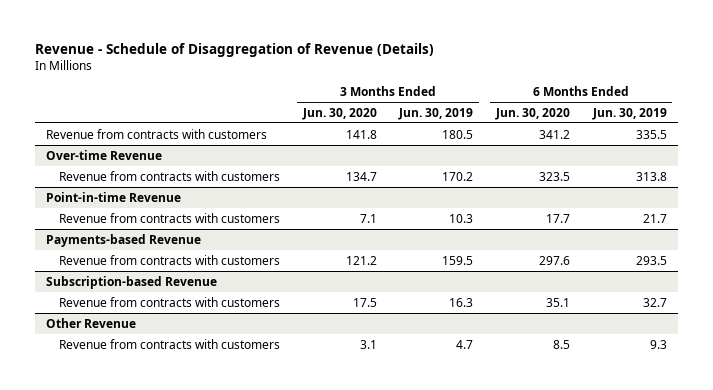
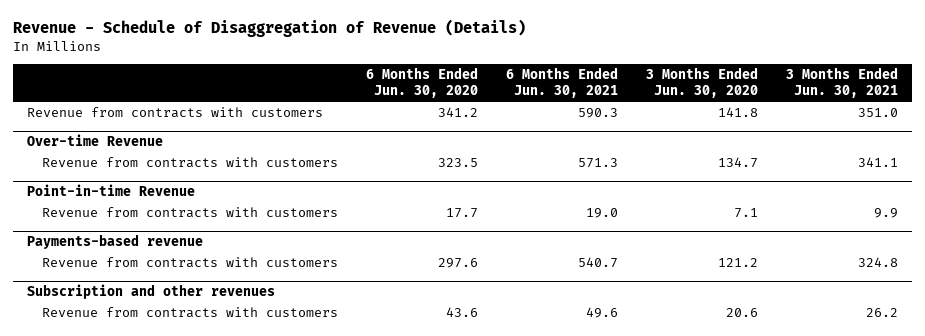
[398,107,474,120] Jun. 30, 2019 -> none
[591,107,667,120] Jun. 30, 2019 -> none
none -> [506,67,619,99] 6 Months Ended Jun. 30, 2021
none -> [786,67,899,99] 3 Months Ended Jun. 30, 2021
[46,233,202,247] Payments-based Revenue -> [26,234,203,250] Payments-based revenue
[46,275,218,289] Subscription-based Revenue -> none
[46,317,137,328] Other Revenue -> none
[58,338,280,349] Revenue from contracts with customers -> none
none -> [26,284,275,300] Subscription and other revenues
[352,297,377,307] 17.5 -> [726,308,759,318] 20.6
[546,297,571,307] 35.1 -> [446,307,479,318] 43.6

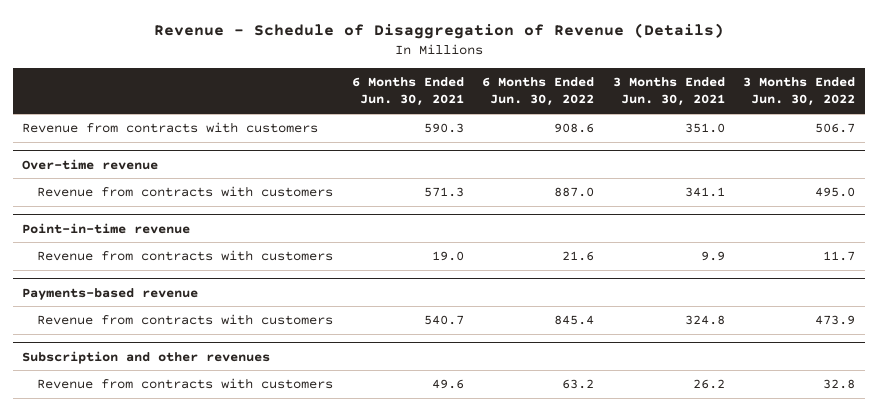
[366,67,479,99] 6 Months Ended Jun. 30, 2020 -> none
[646,67,759,99] 3 Months Ended Jun. 30, 2020 -> none
none -> [482,77,595,107] 6 Months Ended Jun. 30, 2022
none -> [743,77,856,107] 3 Months Ended Jun. 30, 2022
[26,134,163,147] Over-time Revenue -> [22,158,159,170] Over-time revenue
[26,184,195,197] Point-in-time Revenue -> [22,222,191,234] Point-in-time revenue

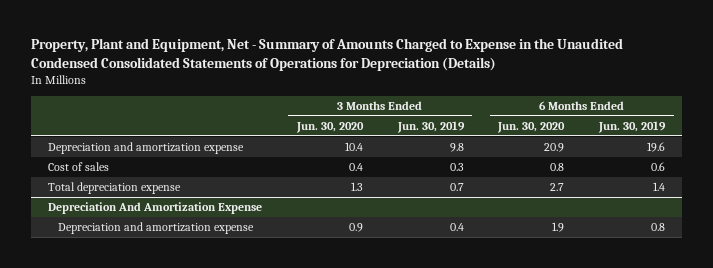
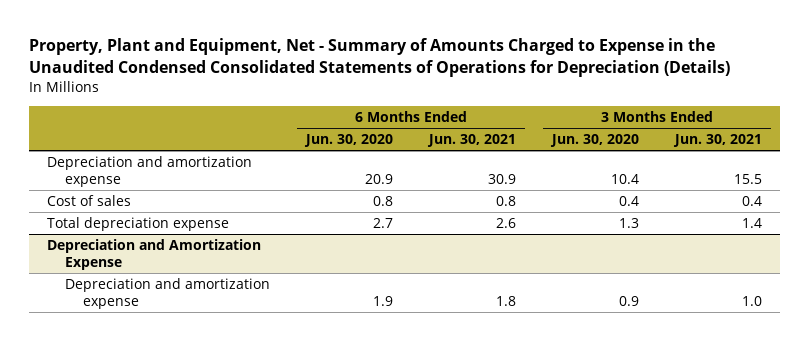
[396,120,465,133] Jun. 30, 2019 -> none
[597,120,666,133] Jun. 30, 2019 -> none
none -> [426,134,516,148] Jun. 30, 2021
none -> [672,134,762,148] Jun. 30, 2021
[48,201,263,214] Depreciation And Amortization Expense -> [47,238,262,270] Depreciation and Amortization Expense

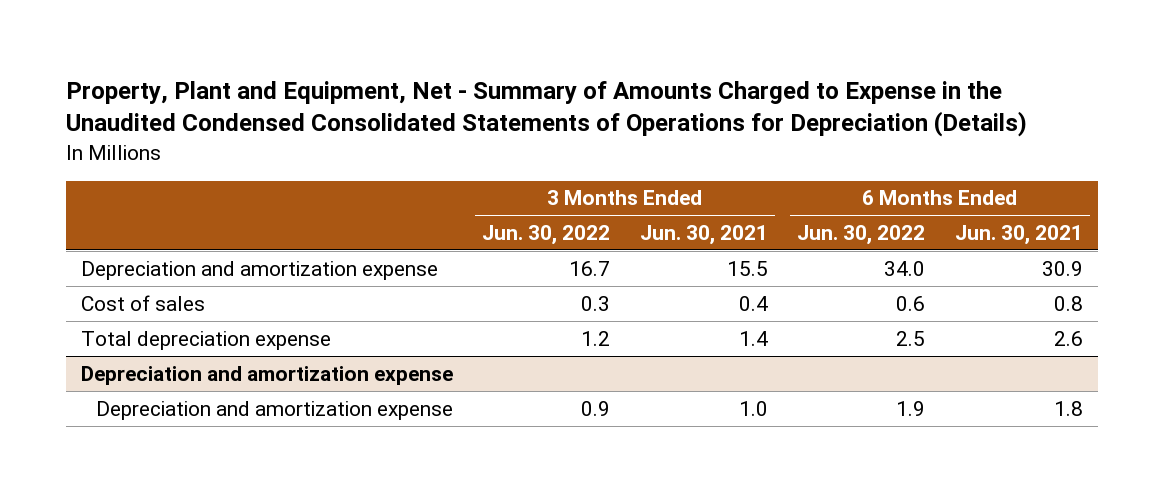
[303,134,393,148] Jun. 30, 2020 -> none
[549,134,639,148] Jun. 30, 2020 -> none
none -> [482,224,611,245] Jun. 30, 2022
none -> [797,224,926,245] Jun. 30, 2022
[47,238,262,270] Depreciation and Amortization Expense -> [80,365,453,385] Depreciation and amortization expense

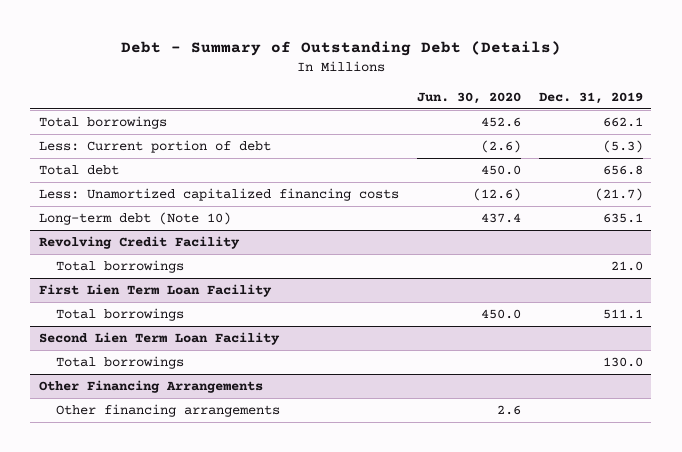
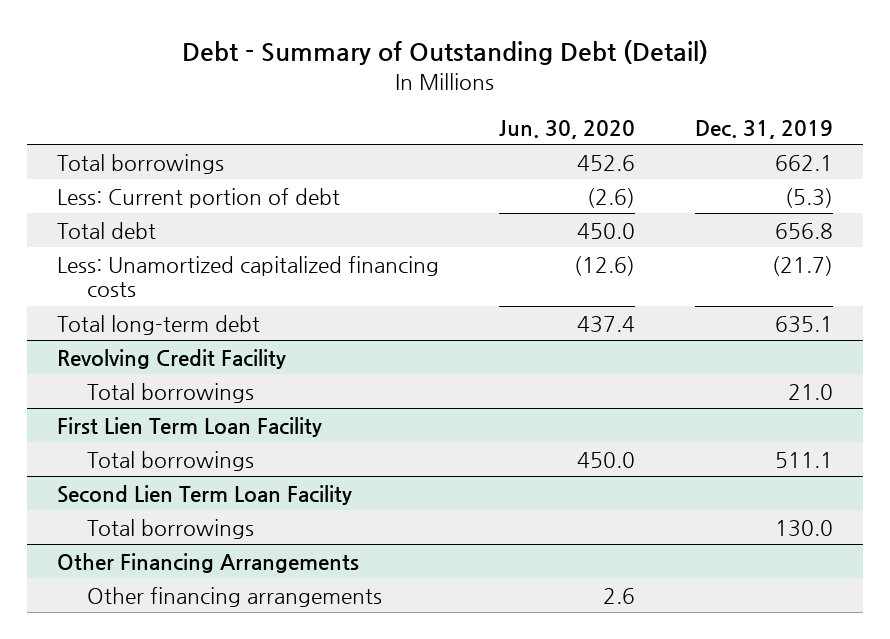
[120,41,561,57] Debt - Summary of Outstanding Debt (Details) -> [181,40,708,66] Debt - Summary of Outstanding Debt (Detail)
[39,212,232,226] Long-term debt (Note 10) -> [57,314,261,335] Total long-term debt

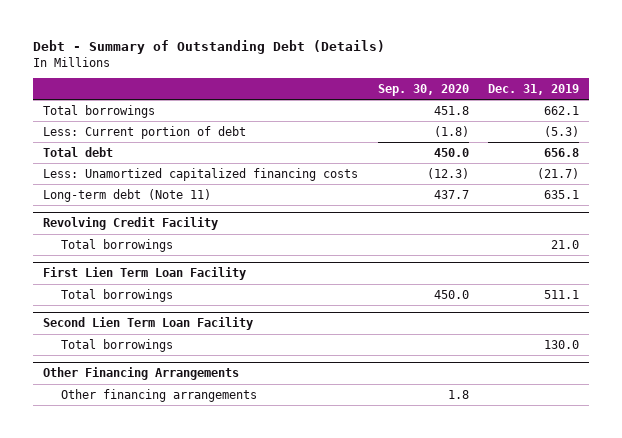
[181,40,708,66] Debt - Summary of Outstanding Debt (Detail) -> [33,40,386,55] Debt - Summary of Outstanding Debt (Details)
[498,119,635,139] Jun. 30, 2020 -> none
none -> [377,83,469,96] Sep. 30, 2020
[57,314,261,335] Total long-term debt -> [43,188,212,202] Long-term debt (Note 11)

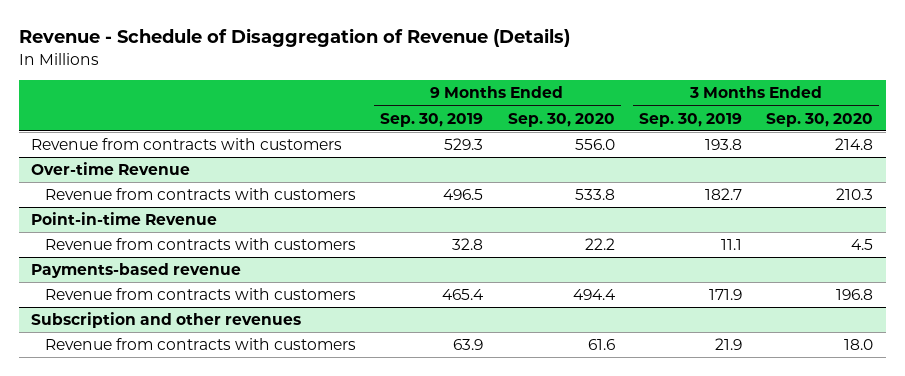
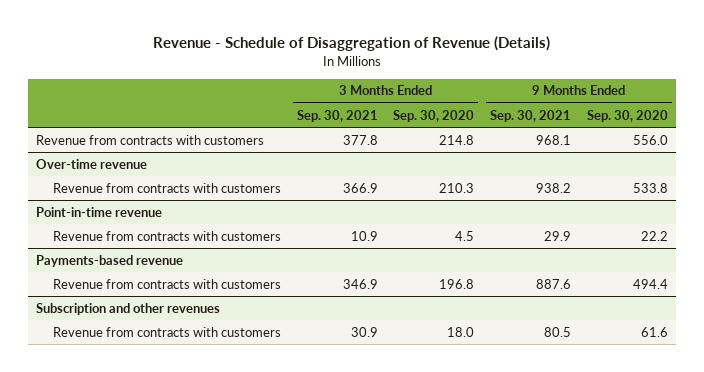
[380,112,484,127] Sep. 30, 2019 -> none
[638,112,742,127] Sep. 30, 2019 -> none
none -> [296,109,378,122] Sep. 30, 2021
none -> [490,109,572,122] Sep. 30, 2021
[31,162,191,176] Over-time Revenue -> [36,158,148,169] Over-time revenue
[31,212,218,226] Point-in-time Revenue -> [36,206,163,217] Point-in-time revenue

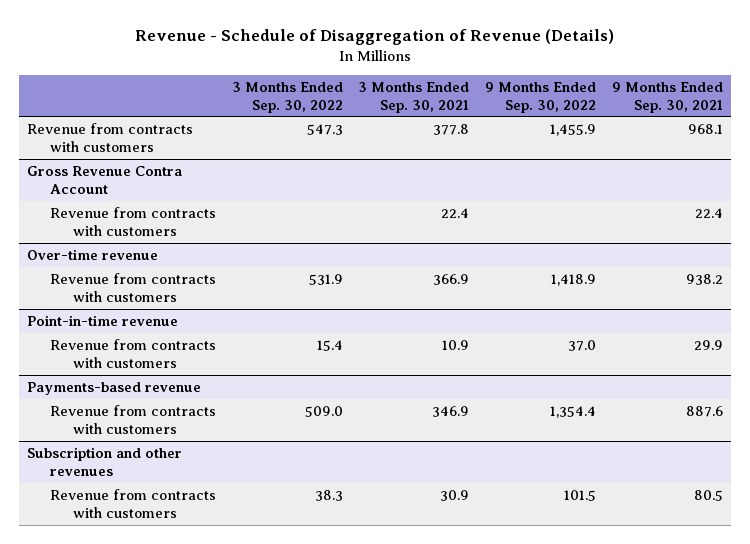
[393,109,475,122] Sep. 30, 2020 -> none
[587,109,669,122] Sep. 30, 2020 -> none
none -> [231,81,343,113] 3 Months Ended Sep. 30, 2022
none -> [485,81,597,113] 9 Months Ended Sep. 30, 2022
none -> [26,165,182,194] Gross Revenue Contra Account
none -> [49,206,216,236] Revenue from contracts with customers

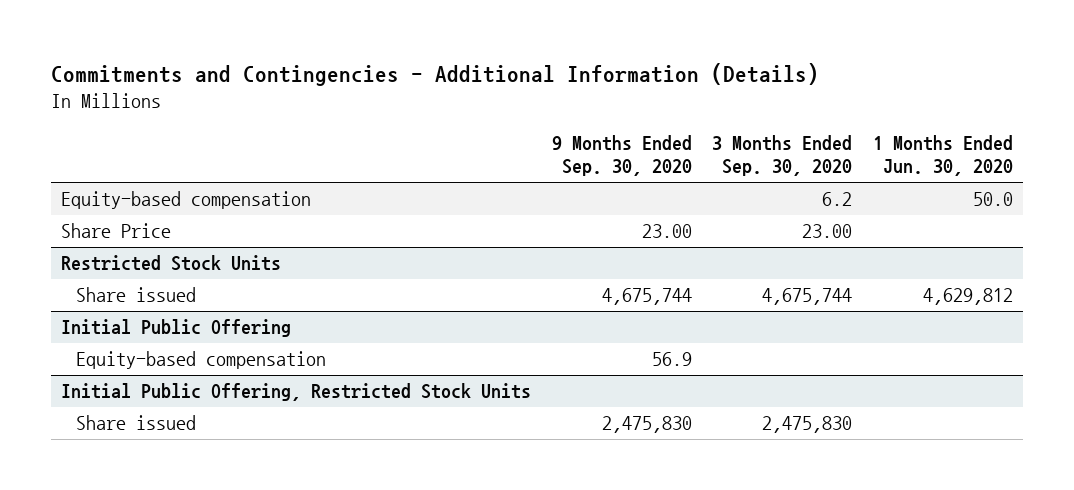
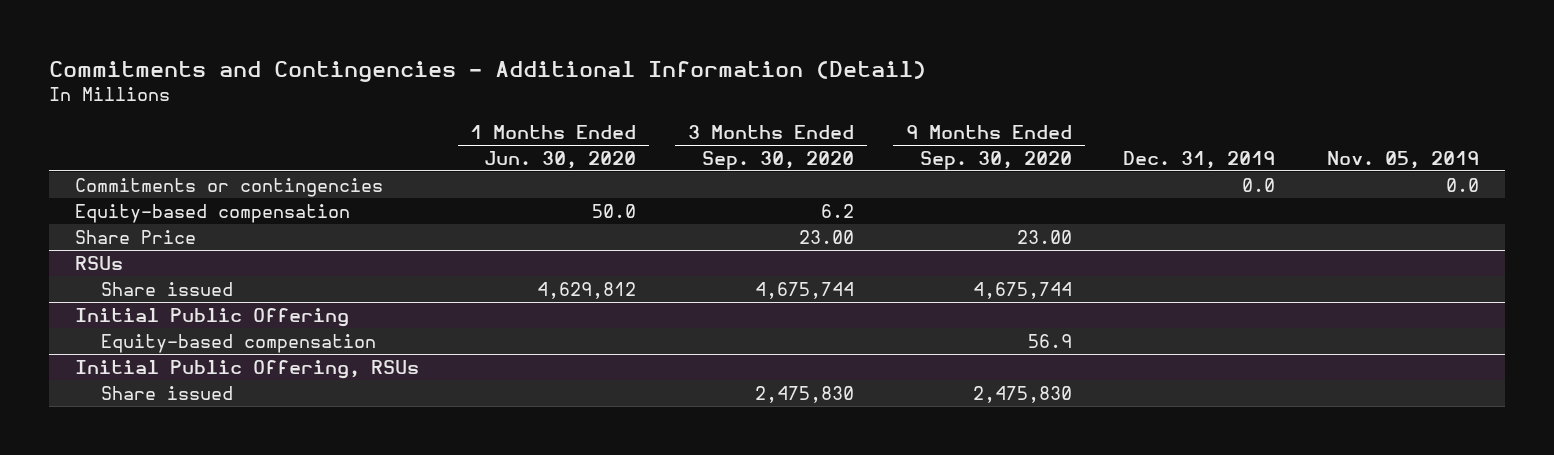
[50,63,819,87] Commitments and Contingencies - Additional Information (Details) -> [48,61,926,83] Commitments and Contingencies - Additional Information (Detail)
none -> [1123,151,1276,170] Dec. 31, 2019
none -> [1327,151,1480,170] Nov. 05, 2019
none -> [74,177,383,197] Commitments or contingencies
[61,255,282,272] Restricted Stock Units -> [74,255,123,270] RSUs
[61,383,532,402] Initial Public Offering, Restricted Stock Units -> none
none -> [74,359,419,379] Initial Public Offering, RSUs

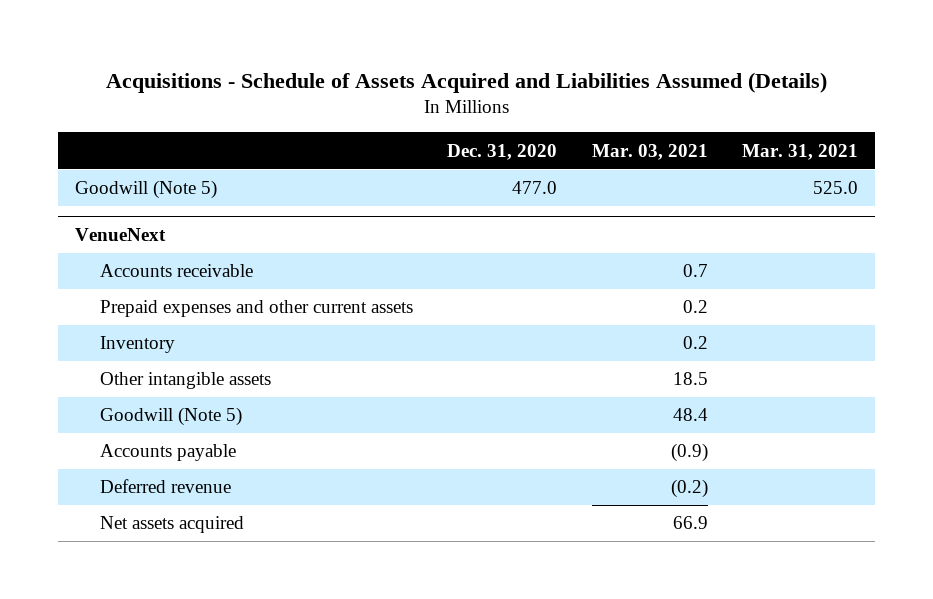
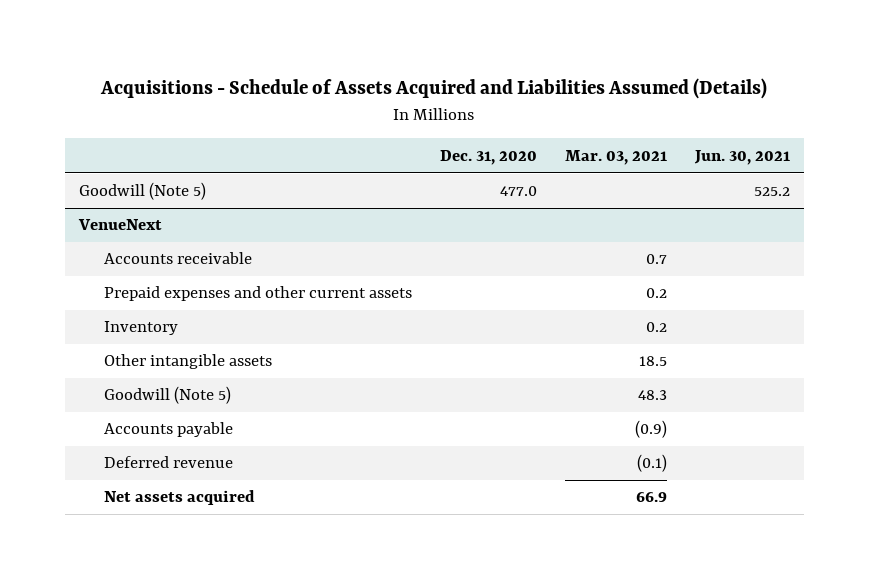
[741,143,858,160] Mar. 31, 2021 -> none
none -> [693,149,790,165] Jun. 30, 2021
[672,408,708,422] 48.4 -> [638,390,668,401] 48.3
[670,479,708,499] (0.2) -> [637,454,668,473] (0.1)

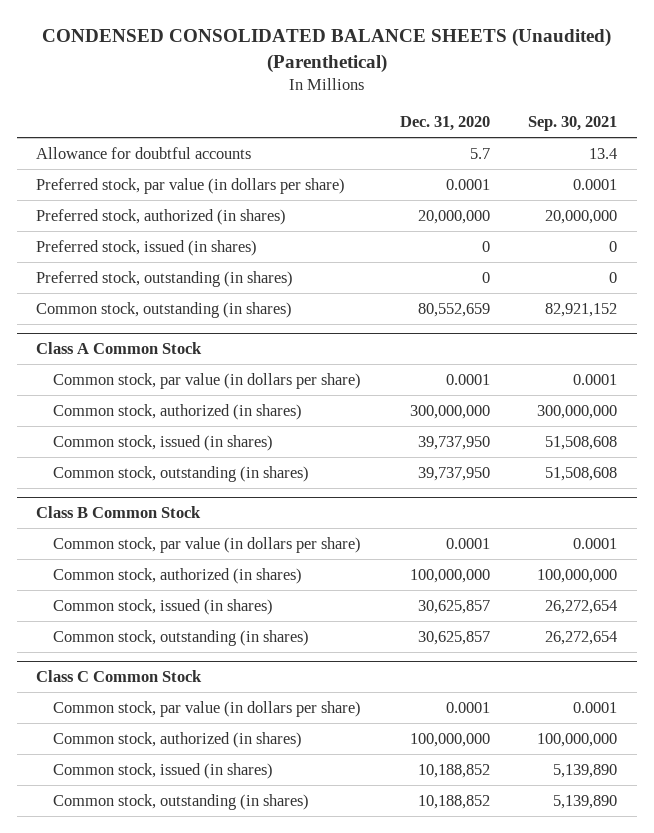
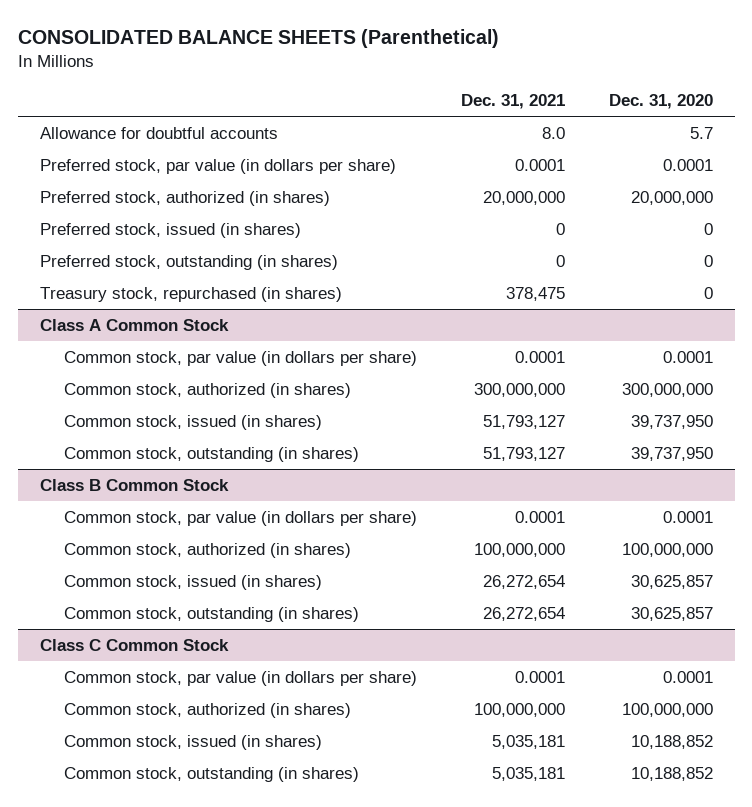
[41,28,611,73] CONDENSED CONSOLIDATED BALANCE SHEETS (Unaudited) (Parenthetical) -> [17,29,499,49] CONSOLIDATED BALANCE SHEETS (Parenthetical)
[528,116,618,132] Sep. 30, 2021 -> none
none -> [460,94,565,110] Dec. 31, 2021
[36,301,293,318] Common stock, outstanding (in shares) -> none
none -> [39,286,342,302] Treasury stock, repurchased (in shares)

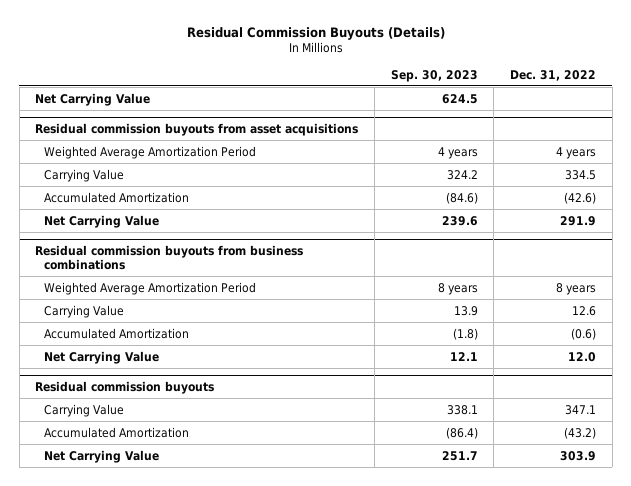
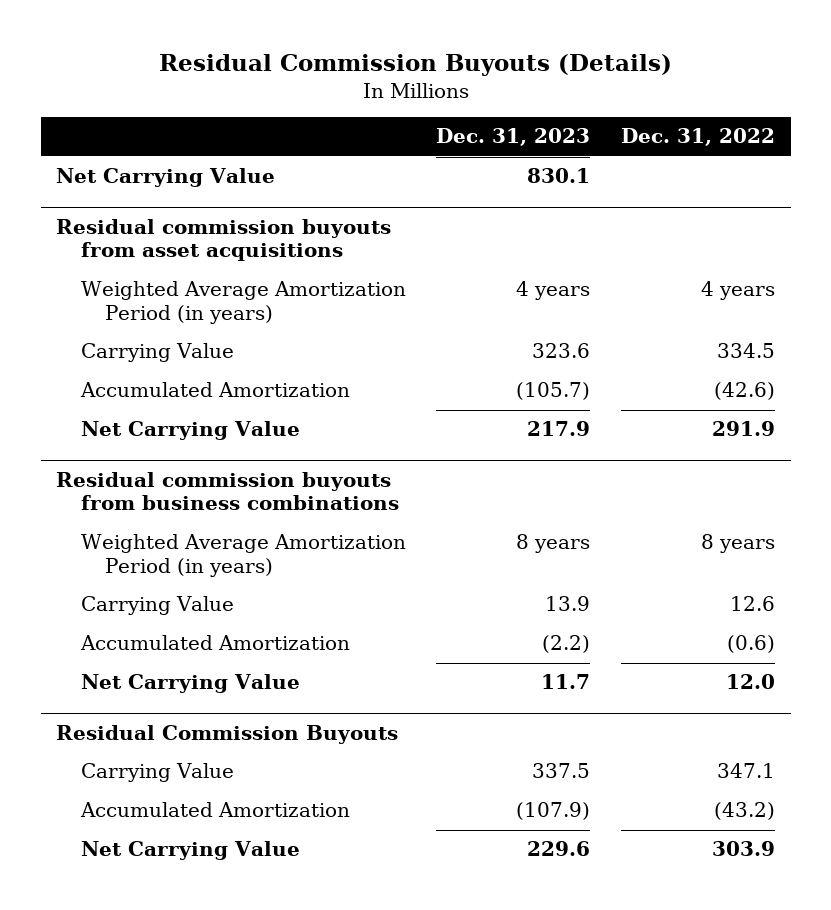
[390,69,478,82] Sep. 30, 2023 -> none
none -> [436,128,591,147] Dec. 31, 2023
[44,145,257,159] Weighted Average Amortization Period -> [80,281,406,324] Weighted Average Amortization Period (in years)
[44,281,257,295] Weighted Average Amortization Period -> [80,534,406,577] Weighted Average Amortization Period (in years)
[35,380,215,394] Residual commission buyouts -> [56,725,399,745] Residual Commission Buyouts

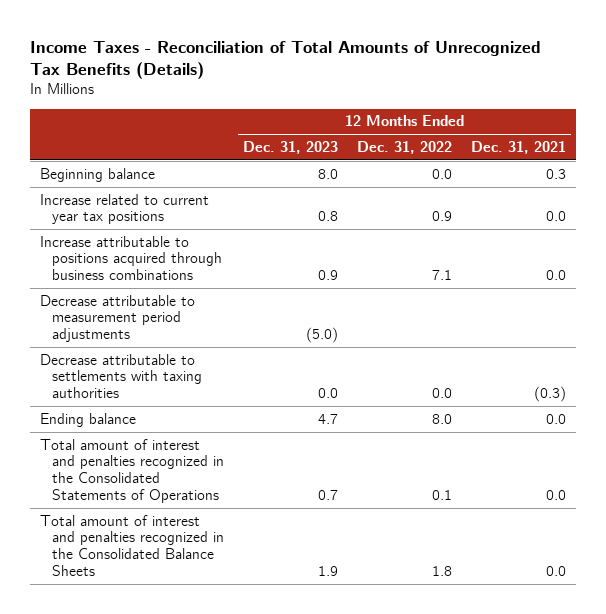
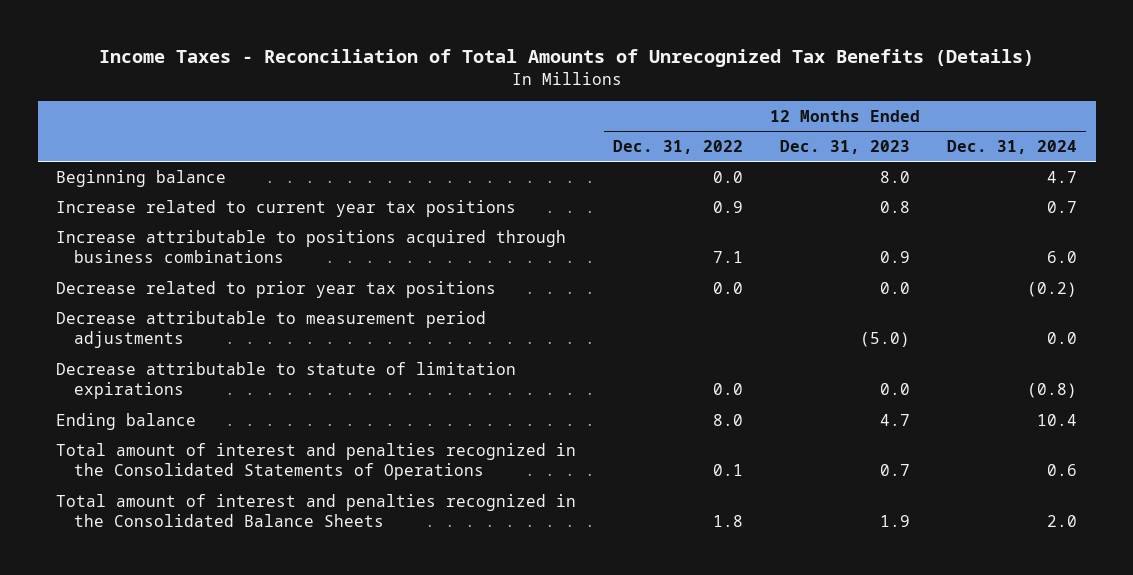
[471,141,567,155] Dec. 31, 2021 -> none
none -> [947,139,1078,154] Dec. 31, 2024
none -> [56,280,497,298] Decrease related to prior year tax positions
[39,353,203,399] Decrease attributable to settlements with taxing authorities -> none
none -> [56,361,517,400] Decrease attributable to statute of limitation expirations

